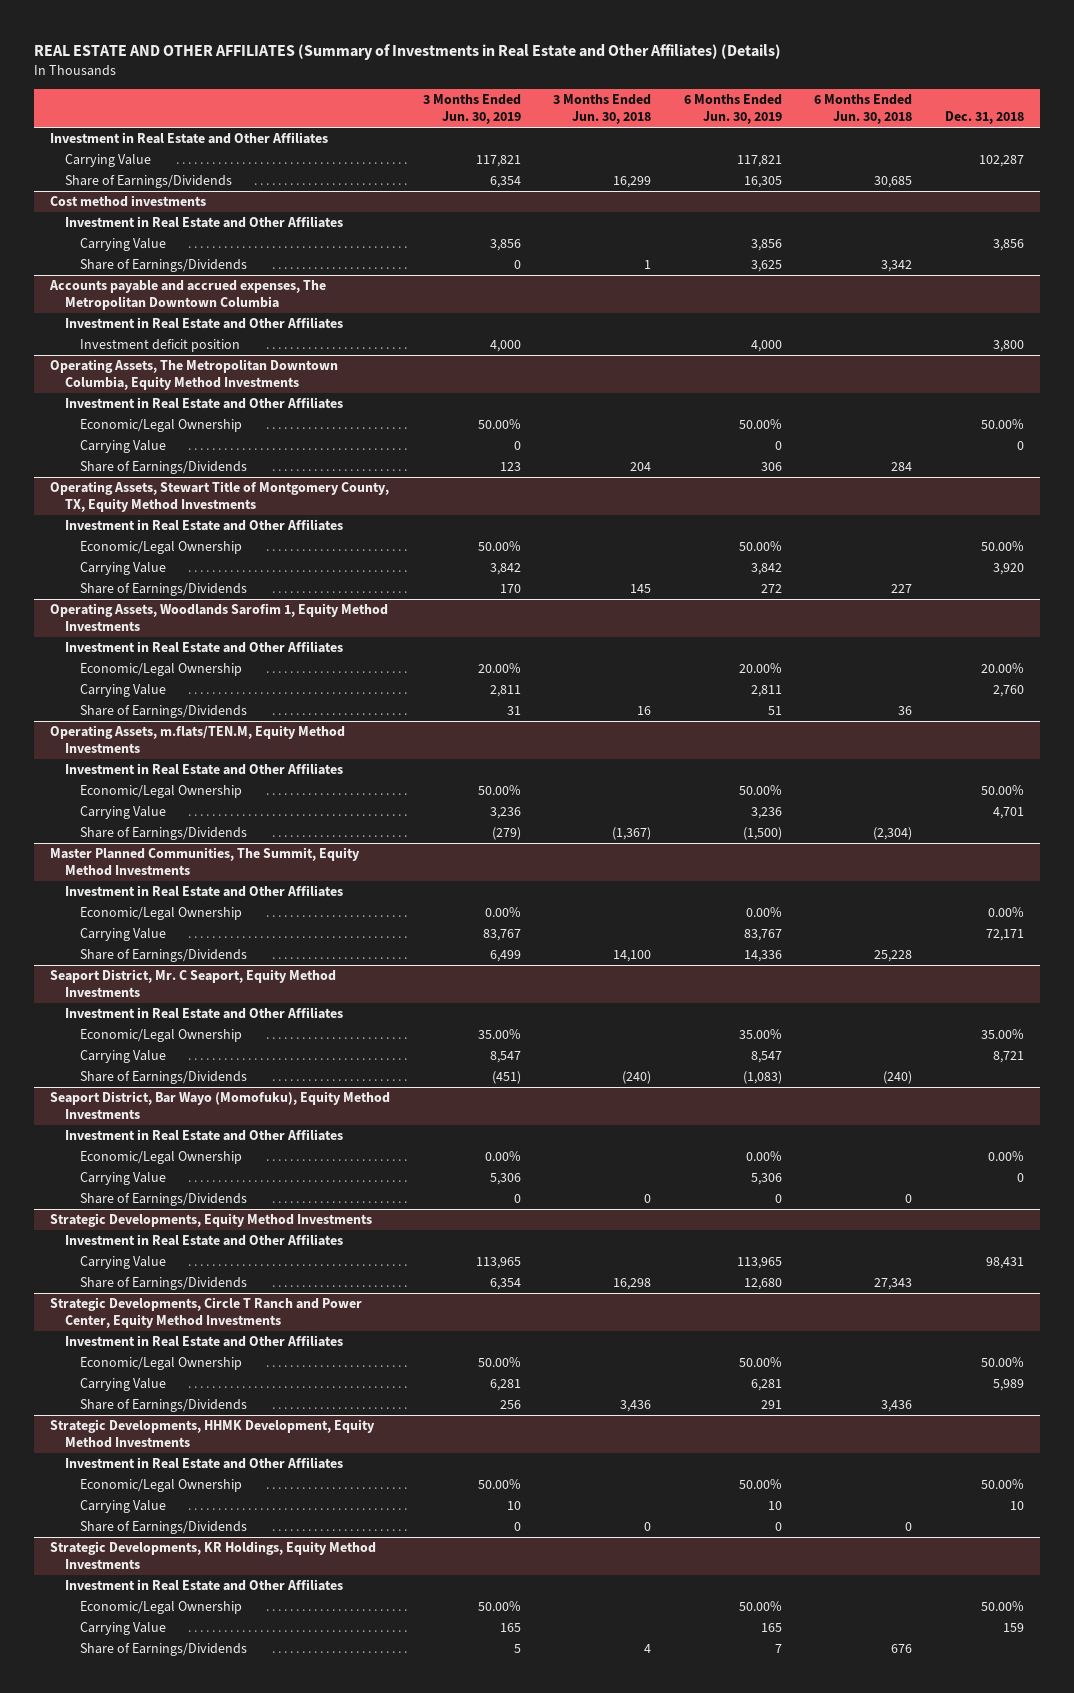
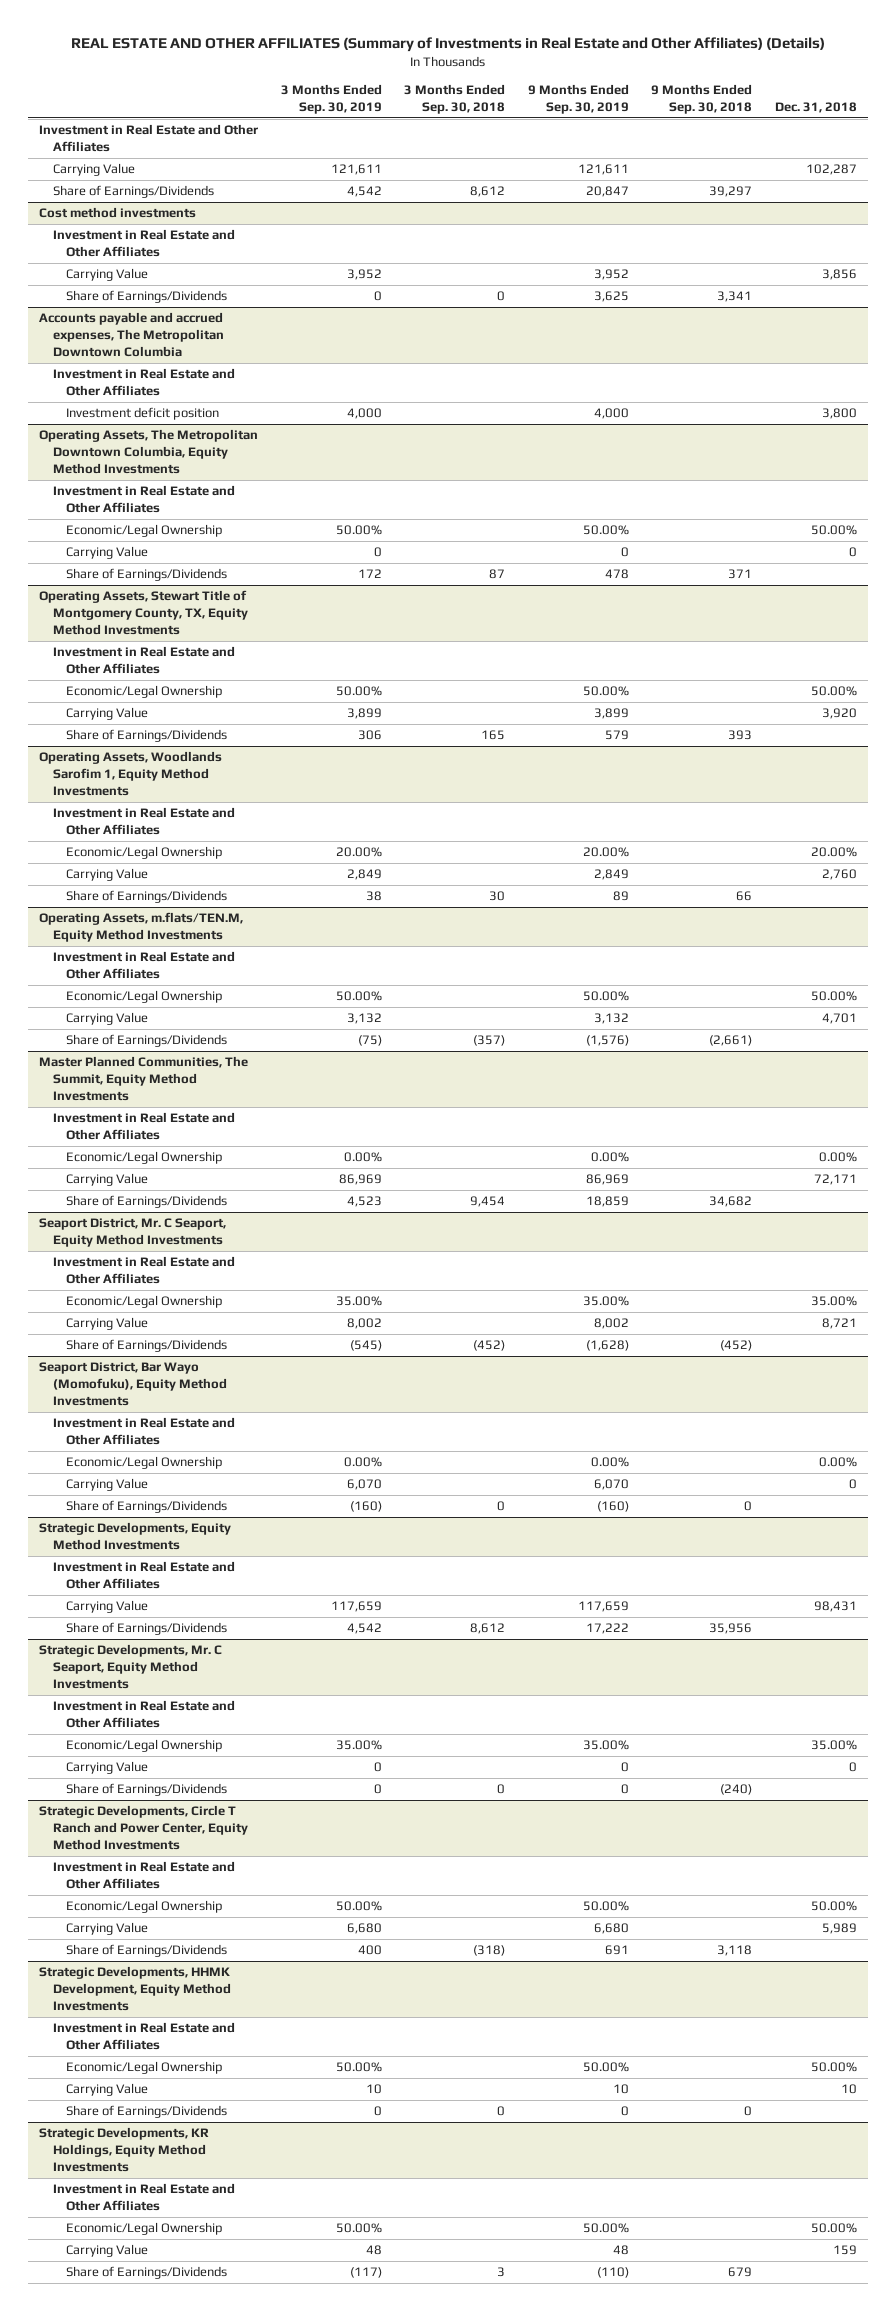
[422,94,521,125] 3 Months Ended Jun. 30, 2019 -> none
[553,94,652,125] 3 Months Ended Jun. 30, 2018 -> none
[683,94,782,125] 6 Months Ended Jun. 30, 2019 -> none
[814,94,913,125] 6 Months Ended Jun. 30, 2018 -> none
none -> [280,84,382,115] 3 Months Ended Sep. 30, 2019
none -> [404,84,506,115] 3 Months Ended Sep. 30, 2018
none -> [527,84,629,115] 9 Months Ended Sep. 30, 2019
none -> [651,84,753,115] 9 Months Ended Sep. 30, 2018
none -> [39,1644,223,1690] Strategic Developments, Mr. C Seaport, Equity Method Investments
none -> [52,1700,235,1729] Investment in Real Estate and Other Affiliates
none -> [66,1739,224,1753] Economic/Legal Ownership
none -> [66,1761,149,1775] Carrying Value
none -> [66,1783,228,1797] Share of Earnings/Dividends

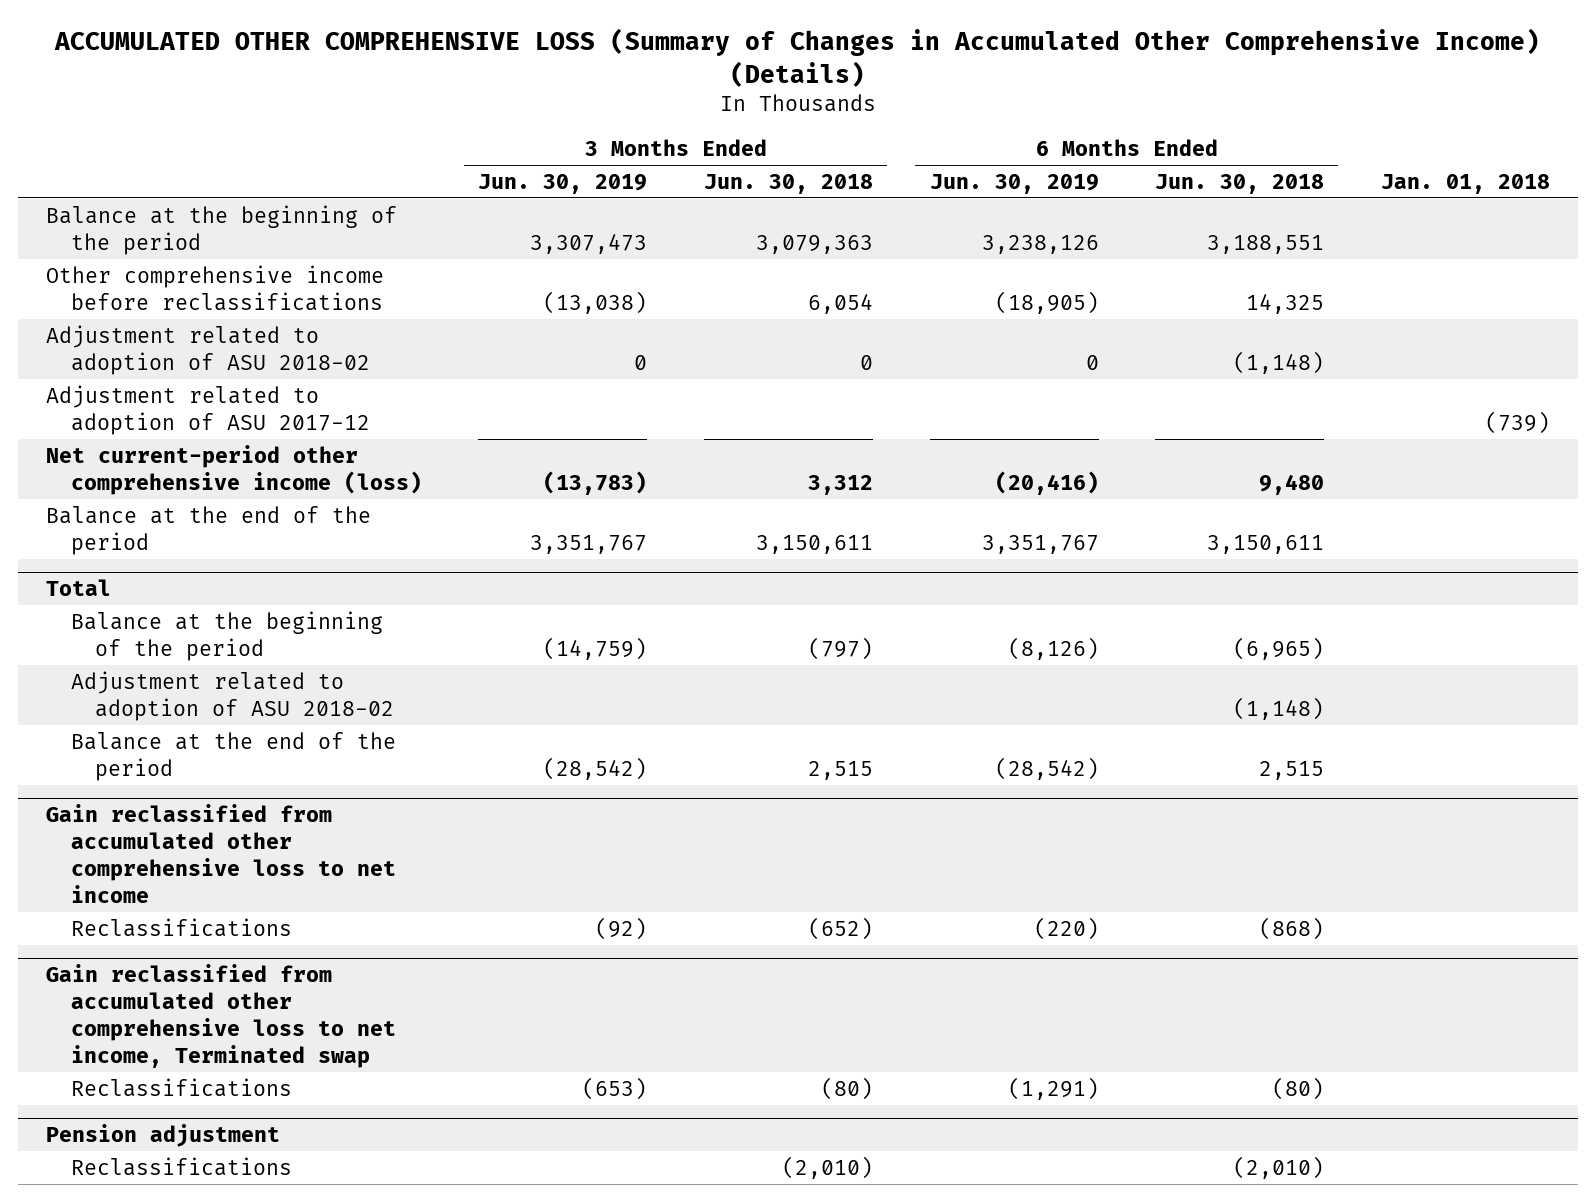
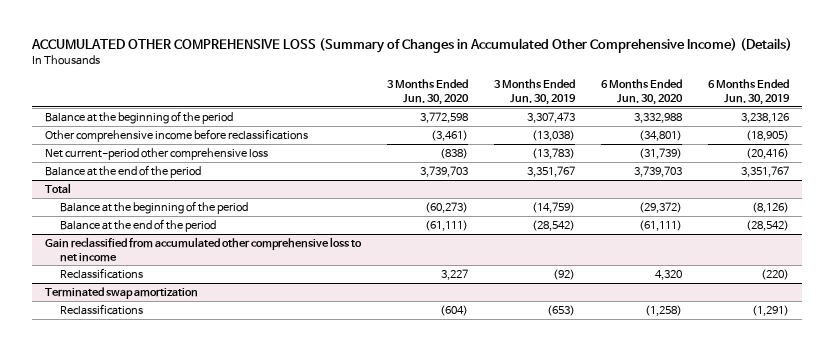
[703,173,873,194] Jun. 30, 2018 -> none
[1155,173,1325,194] Jun. 30, 2018 -> none
[1380,173,1550,194] Jan. 01, 2018 -> none
none -> [386,79,469,105] 3 Months Ended Jun. 30, 2020
none -> [600,79,683,105] 6 Months Ended Jun. 30, 2020
[46,324,370,375] Adjustment related to adoption of ASU 2018-02 -> none
[46,384,370,435] Adjustment related to adoption of ASU 2017-12 -> none
[46,444,422,495] Net current-period other comprehensive income (loss) -> [44,147,268,160] Net current-period other comprehensive loss
[70,670,395,721] Adjustment related to adoption of ASU 2018-02 -> none
[46,964,396,1069] Gain reclassified from accumulated other comprehensive loss to net income, Terminated swap -> none
none -> [44,286,198,299] Terminated swap amortization
[46,1124,281,1148] Pension adjustment -> none
[70,1156,292,1176] Reclassifications -> none

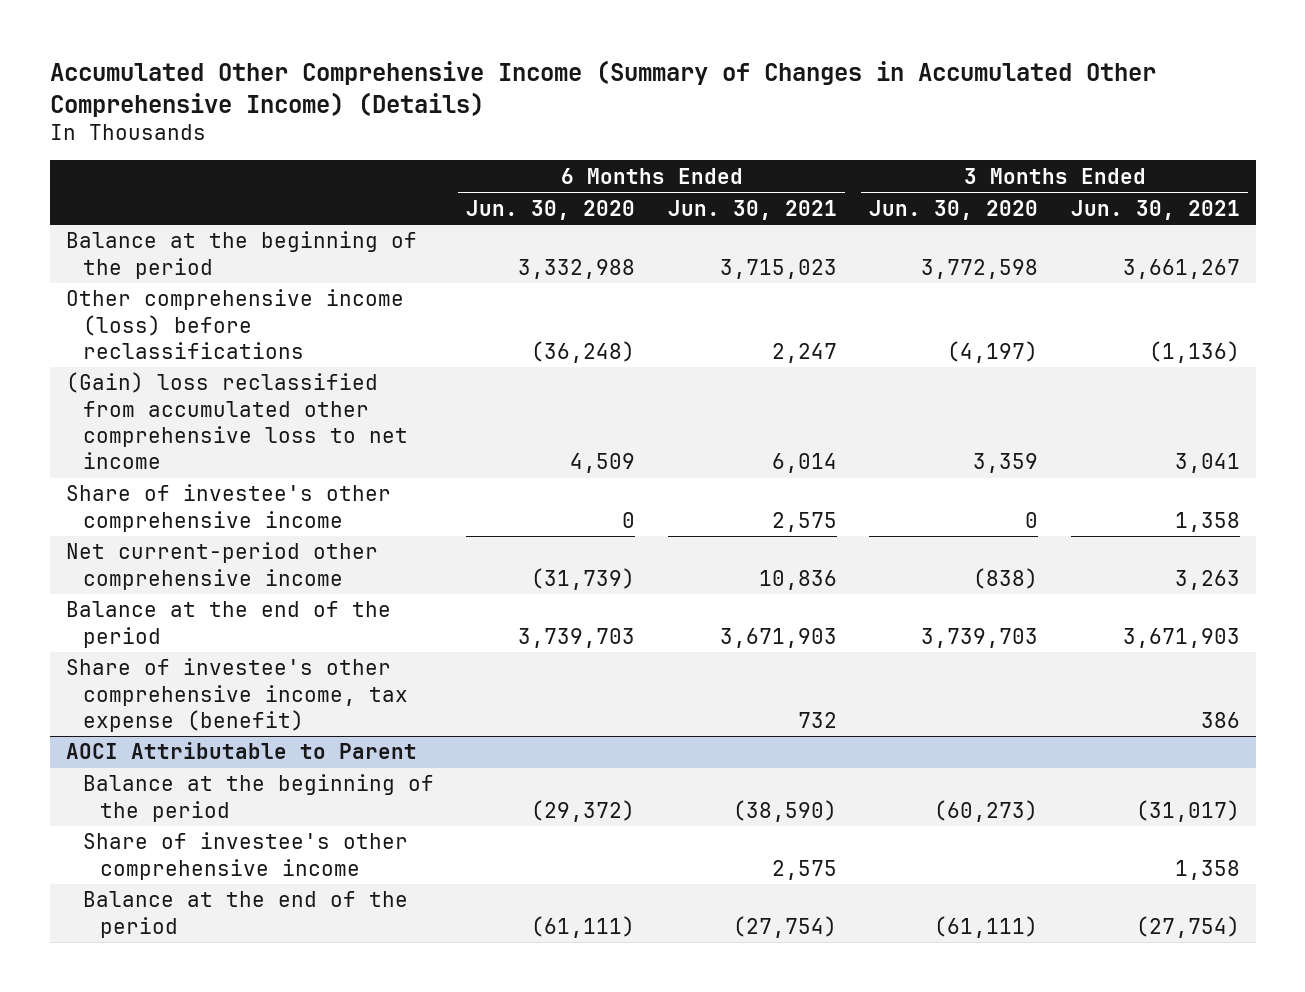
[30,38,792,54] ACCUMULATED OTHER COMPREHENSIVE LOSS (Summary of Changes in Accumulated Other Comprehensive Income) (Details) -> [49,60,1156,117] Accumulated Other Comprehensive Income (Summary of Changes in Accumulated Other Comprehensive Income) (Details)
[493,79,576,105] 3 Months Ended Jun. 30, 2019 -> none
[708,79,791,105] 6 Months Ended Jun. 30, 2019 -> none
none -> [667,199,837,220] Jun. 30, 2021
none -> [1070,199,1240,220] Jun. 30, 2021
[44,128,308,142] Other comprehensive income before reclassifications -> [65,289,404,359] Other comprehensive income (loss) before reclassifications
[430,129,468,141] (3,461) -> [947,340,1039,363] (4,197)
[638,129,682,141] (34,801) -> [531,340,636,363] (36,248)
none -> [65,372,409,470] (Gain) loss reclassified from accumulated other comprehensive loss to net income
none -> [65,484,391,532] Share of investee's other comprehensive income
[44,147,268,160] Net current-period other comprehensive loss -> [65,542,378,590] Net current-period other comprehensive income
none -> [65,658,409,732] Share of investee's other comprehensive income, tax expense (benefit)
[44,182,71,193] Total -> [65,742,417,760] AOCI Attributable to Parent
none -> [83,832,409,880] Share of investee's other comprehensive income
[44,236,362,262] Gain reclassified from accumulated other comprehensive loss to net income -> none
[59,267,143,279] Reclassifications -> none
[44,286,198,299] Terminated swap amortization -> none
[59,303,143,315] Reclassifications -> none

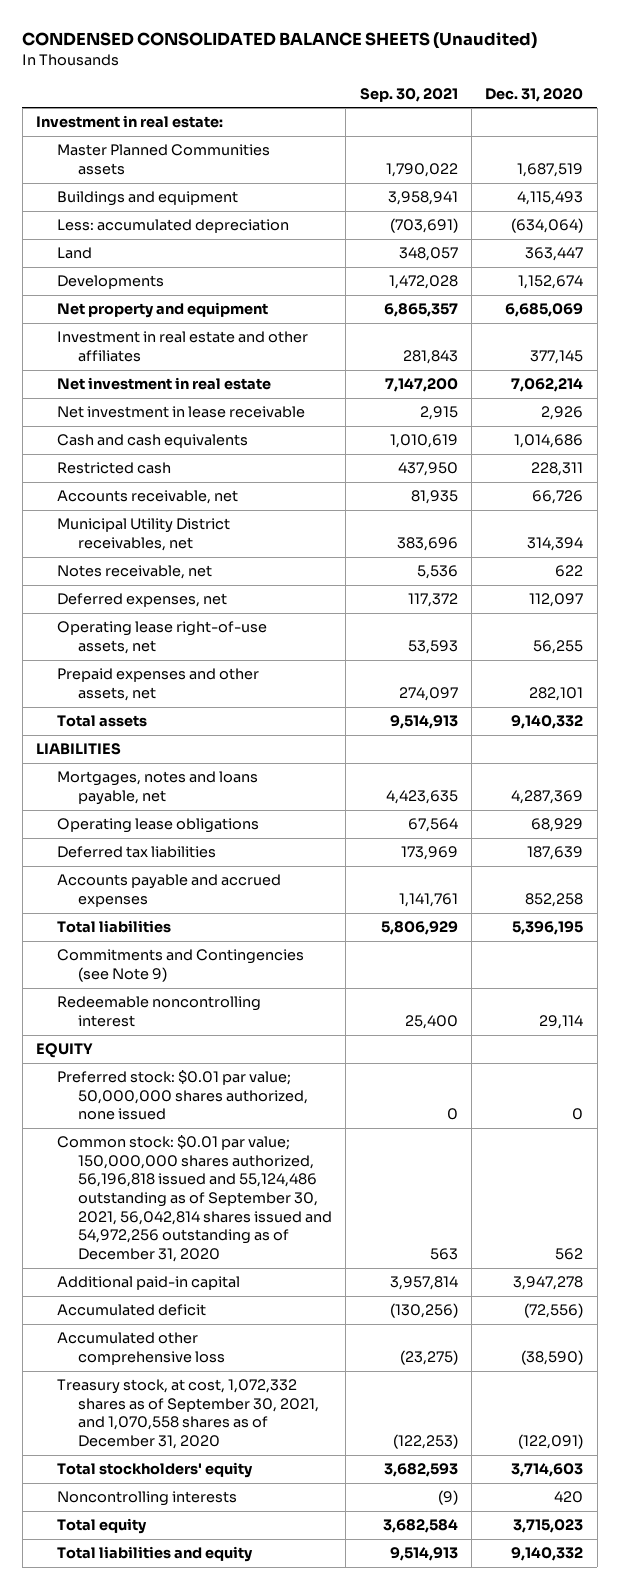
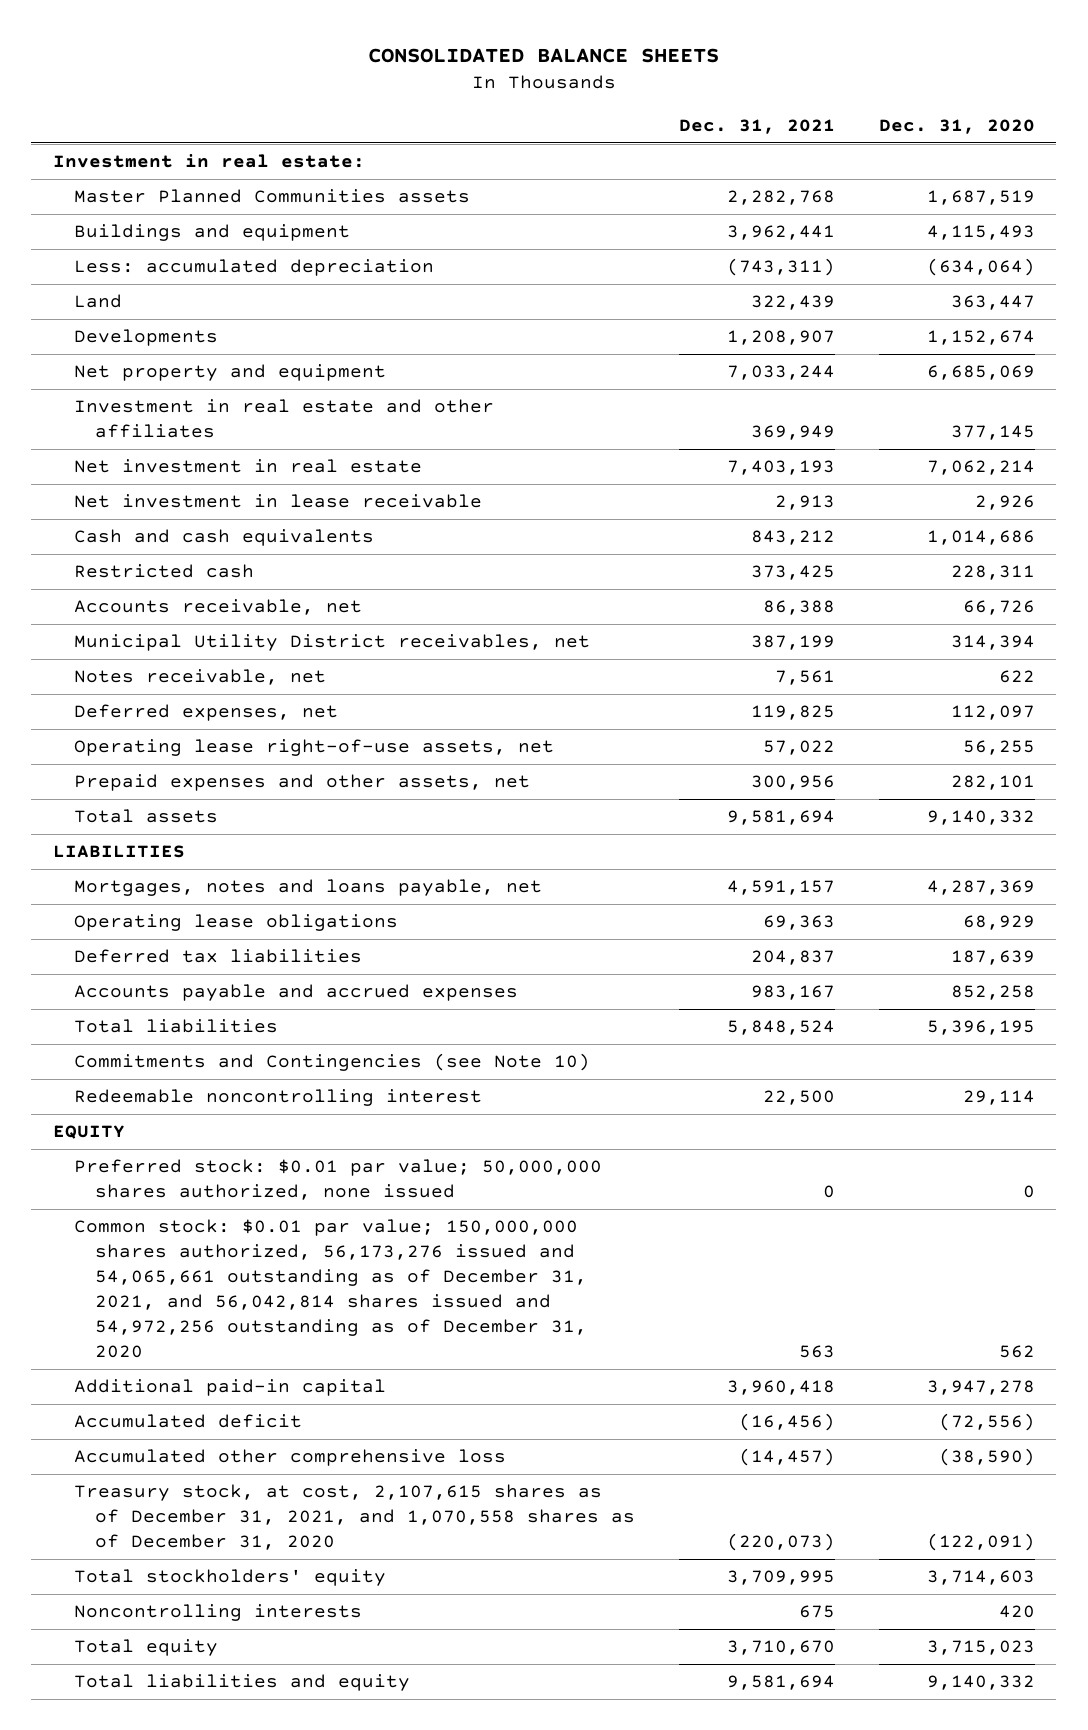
[22,32,538,50] CONDENSED CONSOLIDATED BALANCE SHEETS (Unaudited) -> [367,47,719,63] CONSOLIDATED BALANCE SHEETS
[359,87,458,102] Sep. 30, 2021 -> none
none -> [678,118,835,134] Dec. 31, 2021
[57,949,305,982] Commitments and Contingencies (see Note 9) -> [74,1053,591,1072] Commitments and Contingencies (see Note 10)
[57,1135,332,1262] Common stock: $0.01 par value; 150,000,000 shares authorized, 56,196,818 issued and 55,124,486 outstanding as of September 30, 2021, 56,042,814 shares issued and 54,972,256 outstanding as of December 31, 2020 -> [74,1219,588,1359] Common stock: $0.01 par value; 150,000,000 shares authorized, 56,173,276 issued and 54,065,661 outstanding as of December 31, 2021, and 56,042,814 shares issued and 54,972,256 outstanding as of December 31, 2020
[57,1379,319,1450] Treasury stock, at cost, 1,072,332 shares as of September 30, 2021, and 1,070,558 shares as of December 31, 2020 -> [74,1484,636,1551] Treasury stock, at cost, 2,107,615 shares as of December 31, 2021, and 1,070,558 shares as of December 31, 2020

